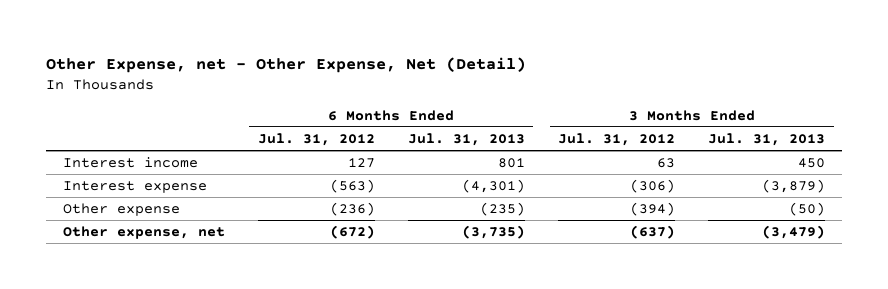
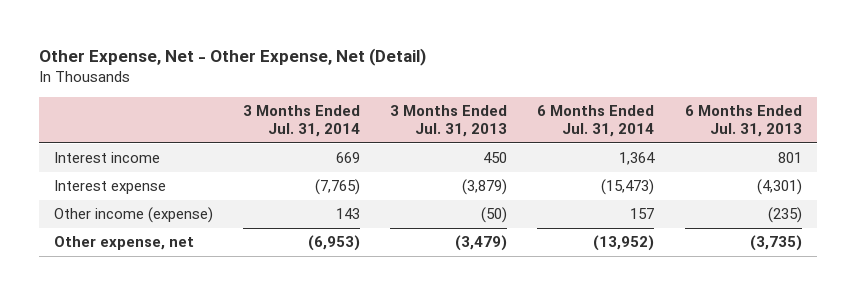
[45,56,526,73] Other Expense, net - Other Expense, Net (Detail) -> [39,48,427,67] Other Expense, Net - Other Expense, Net (Detail)
[257,132,375,146] Jul. 31, 2012 -> none
[558,132,676,146] Jul. 31, 2012 -> none
none -> [243,105,361,138] 3 Months Ended Jul. 31, 2014
none -> [537,105,655,138] 6 Months Ended Jul. 31, 2014
[62,202,180,216] Other expense -> [54,207,214,224] Other income (expense)

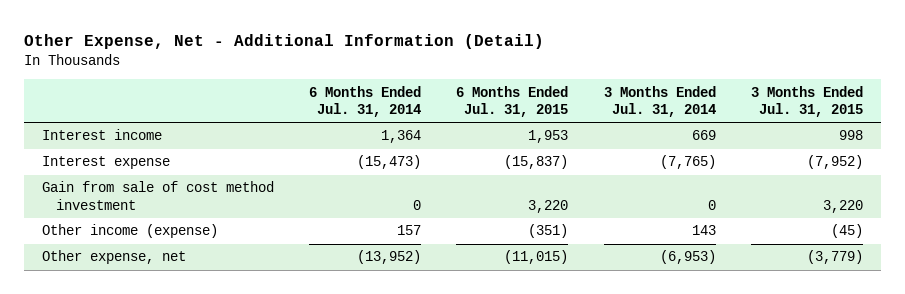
[39,48,427,67] Other Expense, Net - Other Expense, Net (Detail) -> [24,34,545,50] Other Expense, Net - Additional Information (Detail)
[390,105,508,138] 3 Months Ended Jul. 31, 2013 -> none
[684,105,802,138] 6 Months Ended Jul. 31, 2013 -> none
none -> [456,85,569,118] 6 Months Ended Jul. 31, 2015
none -> [751,85,864,118] 3 Months Ended Jul. 31, 2015
none -> [41,181,274,210] Gain from sale of cost method investment

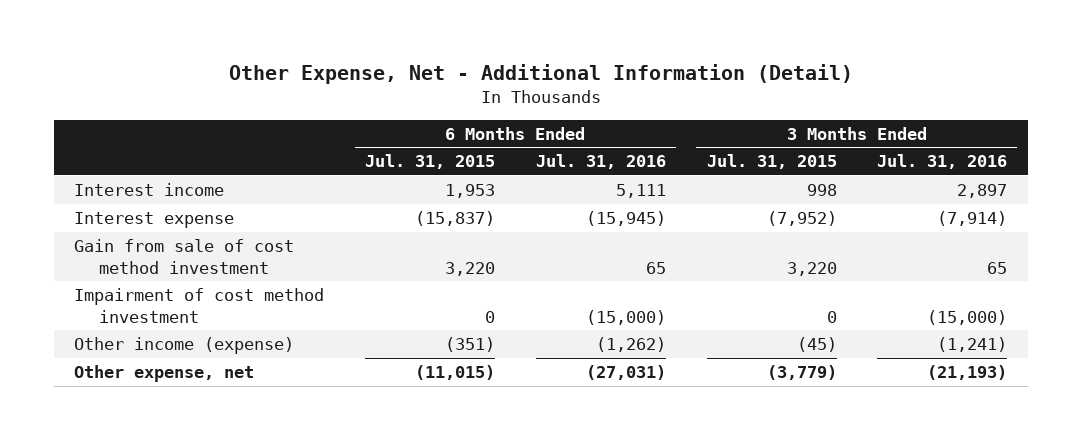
[309,85,422,118] 6 Months Ended Jul. 31, 2014 -> none
[603,85,716,118] 3 Months Ended Jul. 31, 2014 -> none
none -> [535,154,666,170] Jul. 31, 2016
none -> [877,154,1008,170] Jul. 31, 2016
none -> [74,287,325,323] Impairment of cost method investment

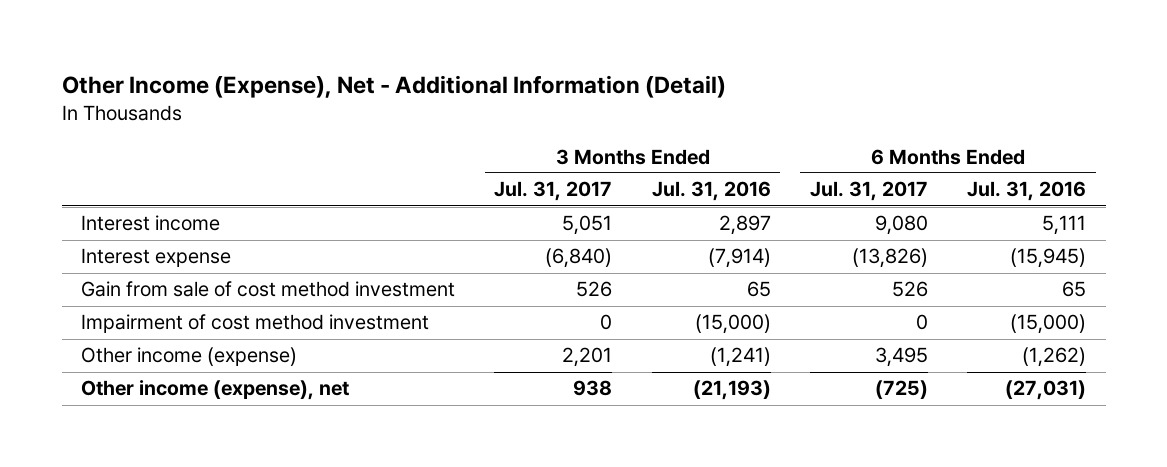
[228,64,853,85] Other Expense, Net - Additional Information (Detail) -> [61,74,726,98] Other Income (Expense), Net - Additional Information (Detail)
[365,154,496,170] Jul. 31, 2015 -> none
[706,154,837,170] Jul. 31, 2015 -> none
none -> [494,181,613,202] Jul. 31, 2017
none -> [809,181,928,202] Jul. 31, 2017
[74,364,255,382] Other expense, net -> [81,380,350,401] Other income (expense), net

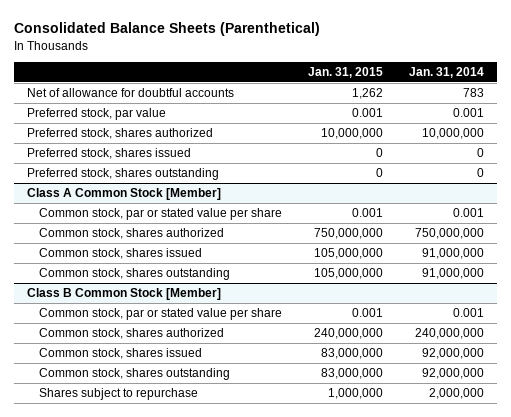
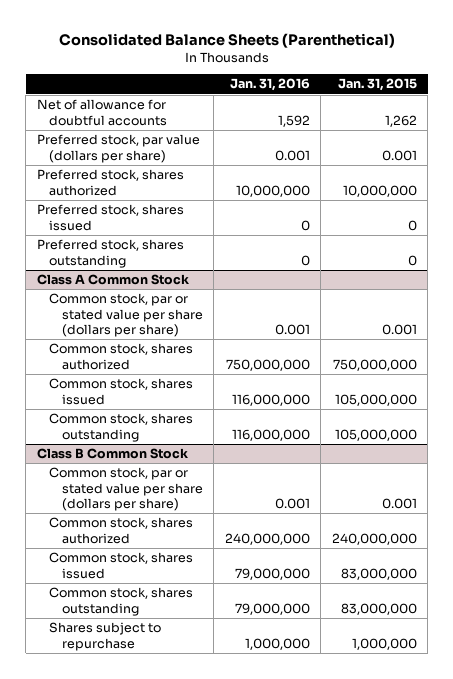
[409,66,485,78] Jan. 31, 2014 -> none
none -> [229,78,310,92] Jan. 31, 2016
[27,108,167,121] Preferred stock, par value -> [36,134,200,163] Preferred stock, par value (dollars per share)
[27,188,222,201] Class A Common Stock [Member] -> [36,274,189,286] Class A Common Stock
[39,208,283,221] Common stock, par or stated value per share -> [49,293,203,338] Common stock, par or stated value per share (dollars per share)
[27,288,222,301] Class B Common Stock [Member] -> [36,448,188,460] Class B Common Stock
[39,308,283,321] Common stock, par or stated value per share -> [49,467,203,512] Common stock, par or stated value per share (dollars per share)

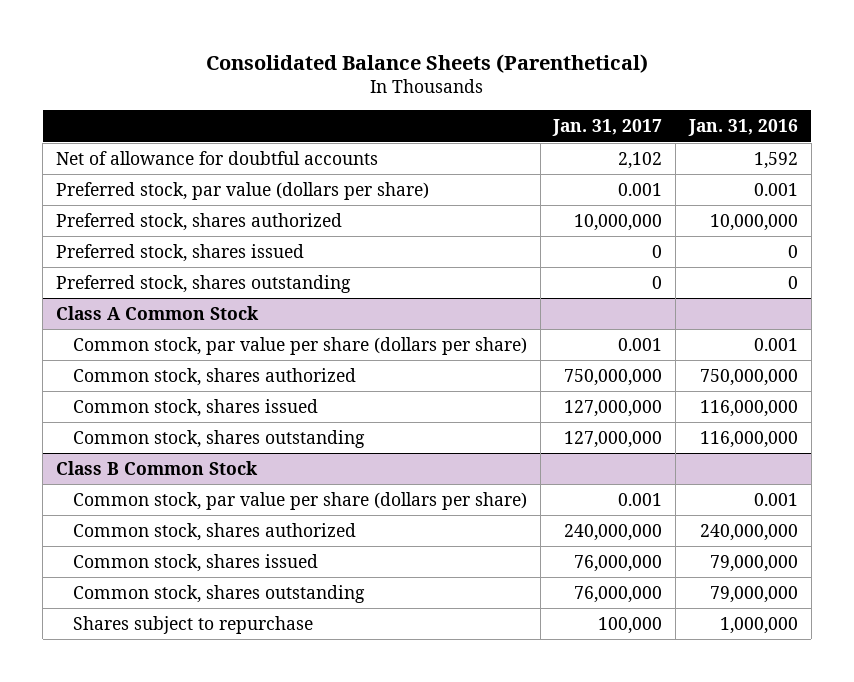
[337,78,417,92] Jan. 31, 2015 -> none
none -> [552,119,663,137] Jan. 31, 2017
[49,293,203,338] Common stock, par or stated value per share (dollars per share) -> [72,336,527,355] Common stock, par value per share (dollars per share)
[49,467,203,512] Common stock, par or stated value per share (dollars per share) -> [72,491,527,510] Common stock, par value per share (dollars per share)

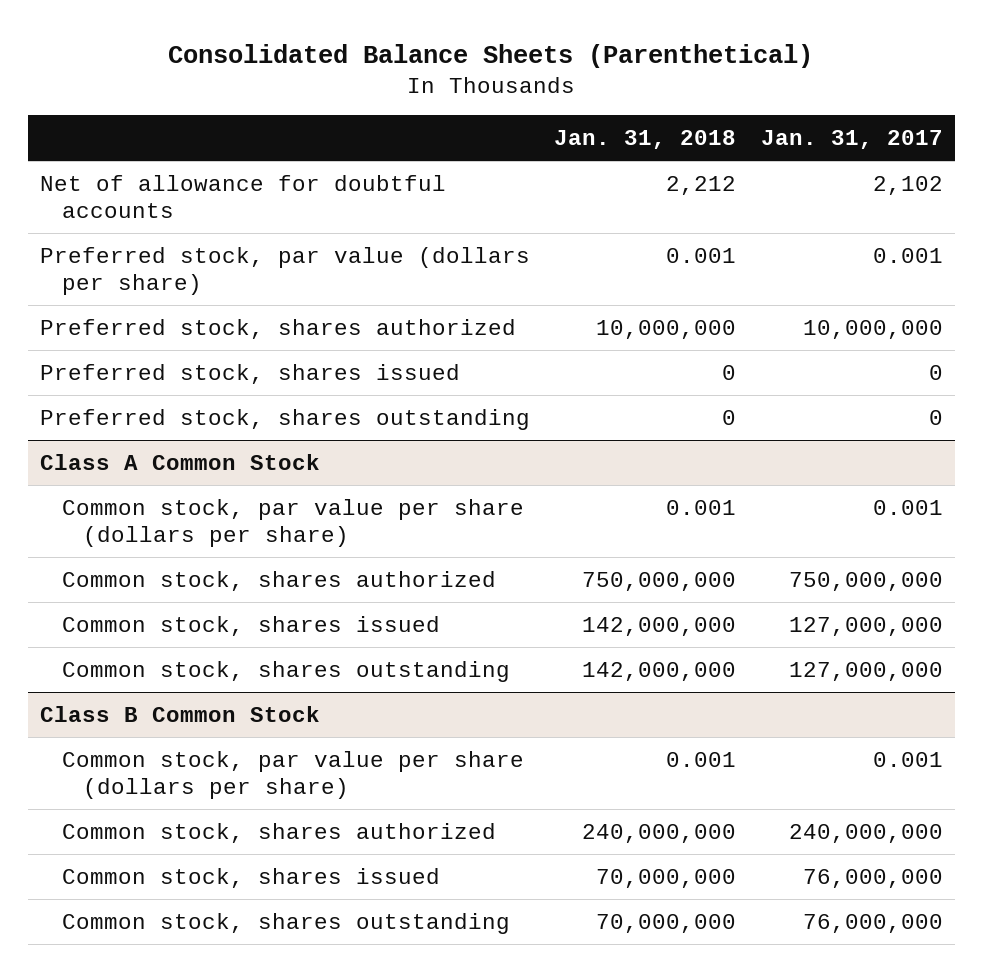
[688,119,799,137] Jan. 31, 2016 -> none
none -> [554,130,737,150] Jan. 31, 2018
[72,615,313,634] Shares subject to repurchase -> none

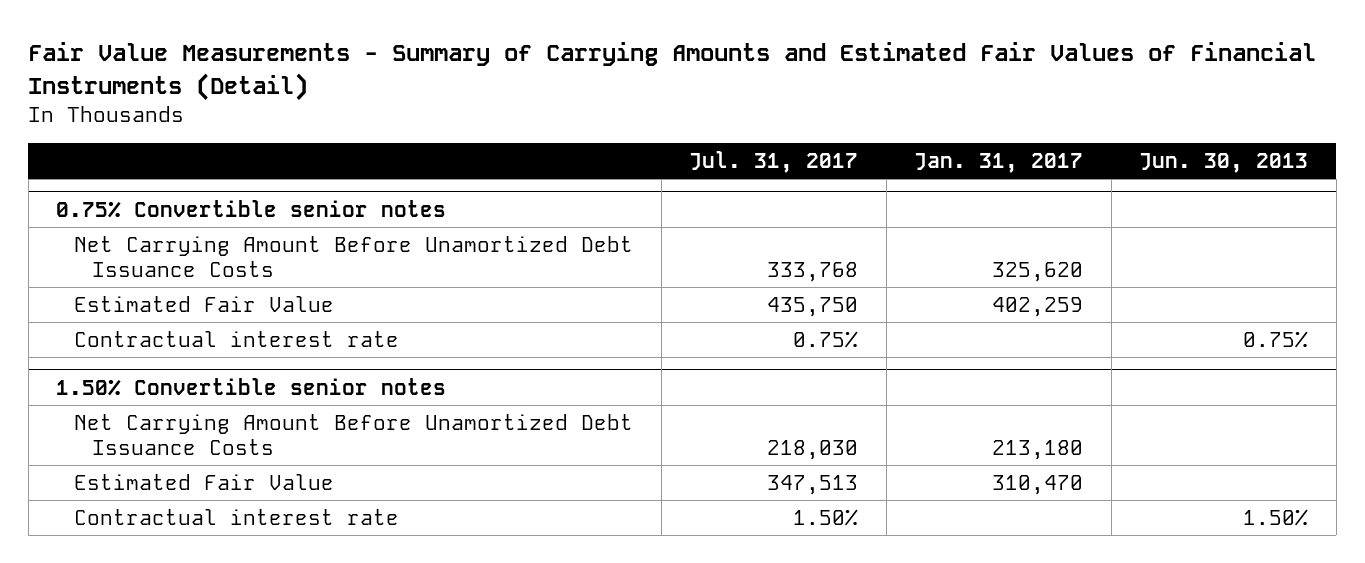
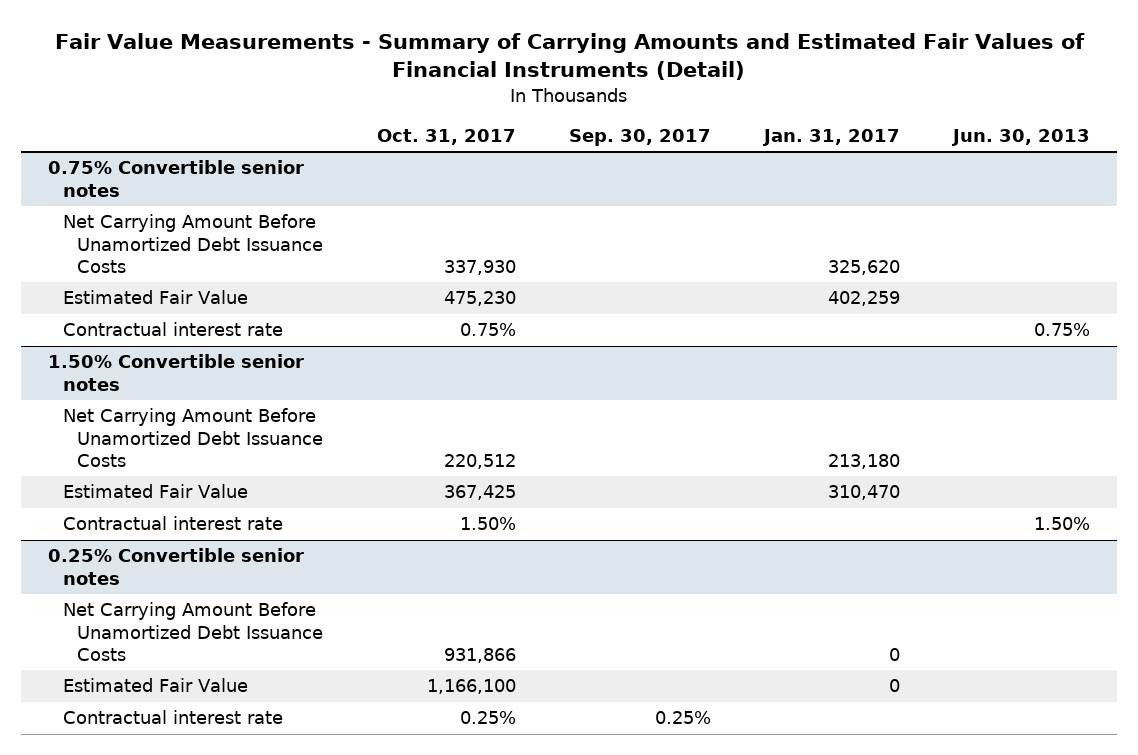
[689,151,859,174] Jul. 31, 2017 -> none
none -> [376,128,516,145] Oct. 31, 2017
none -> [568,128,711,146] Sep. 30, 2017
none -> [47,548,304,585] 0.25% Convertible senior notes
none -> [62,602,324,661] Net Carrying Amount Before Unamortized Debt Issuance Costs
none -> [62,678,248,693] Estimated Fair Value
none -> [62,710,283,725] Contractual interest rate

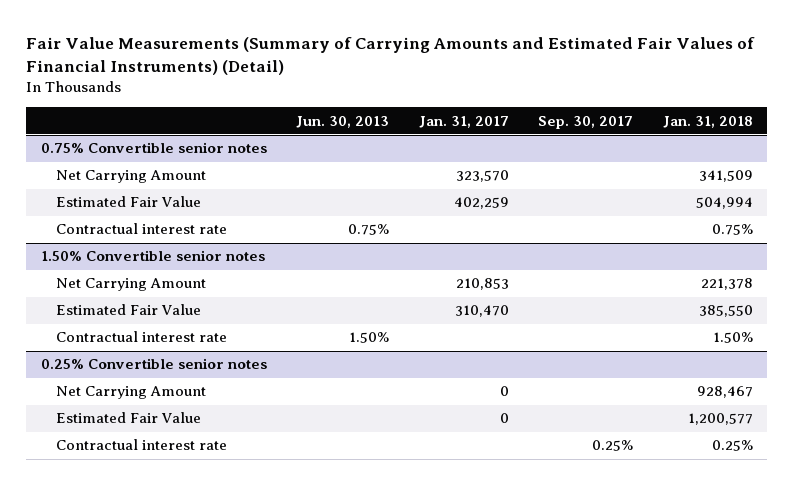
[54,33,1085,81] Fair Value Measurements - Summary of Carrying Amounts and Estimated Fair Values of Financial Instruments (Detail) -> [26,37,756,76] Fair Value Measurements (Summary of Carrying Amounts and Estimated Fair Values of Financial Instruments) (Detail)
[376,128,516,145] Oct. 31, 2017 -> none
none -> [662,115,753,128] Jan. 31, 2018
[62,214,324,273] Net Carrying Amount Before Unamortized Debt Issuance Costs -> [55,170,206,184] Net Carrying Amount
[827,259,900,275] 325,620 -> [455,170,509,183] 323,570
[62,408,324,467] Net Carrying Amount Before Unamortized Debt Issuance Costs -> [55,278,206,292] Net Carrying Amount
[827,453,900,469] 213,180 -> [455,278,509,291] 210,853
[62,602,324,661] Net Carrying Amount Before Unamortized Debt Issuance Costs -> [55,386,206,400] Net Carrying Amount

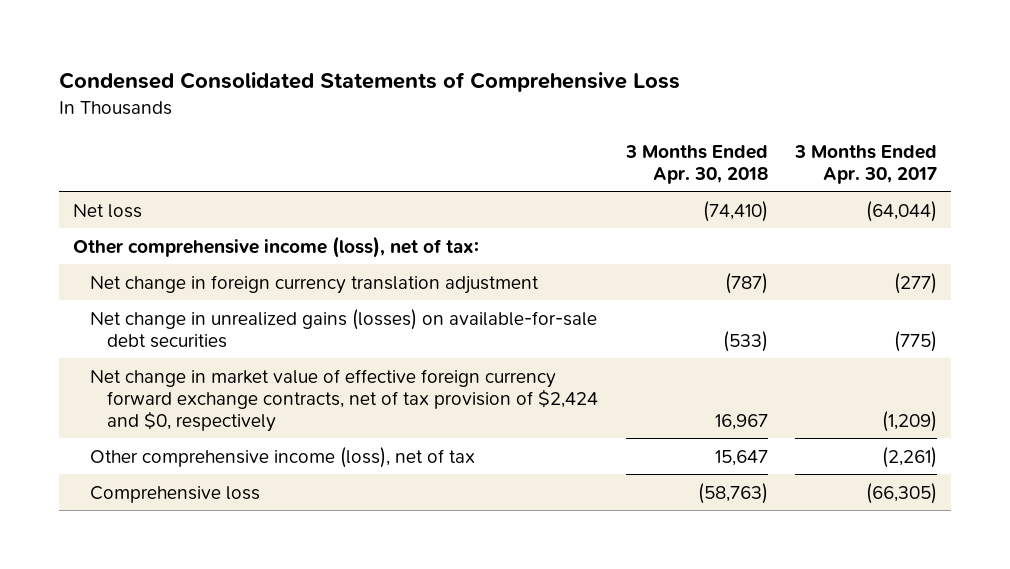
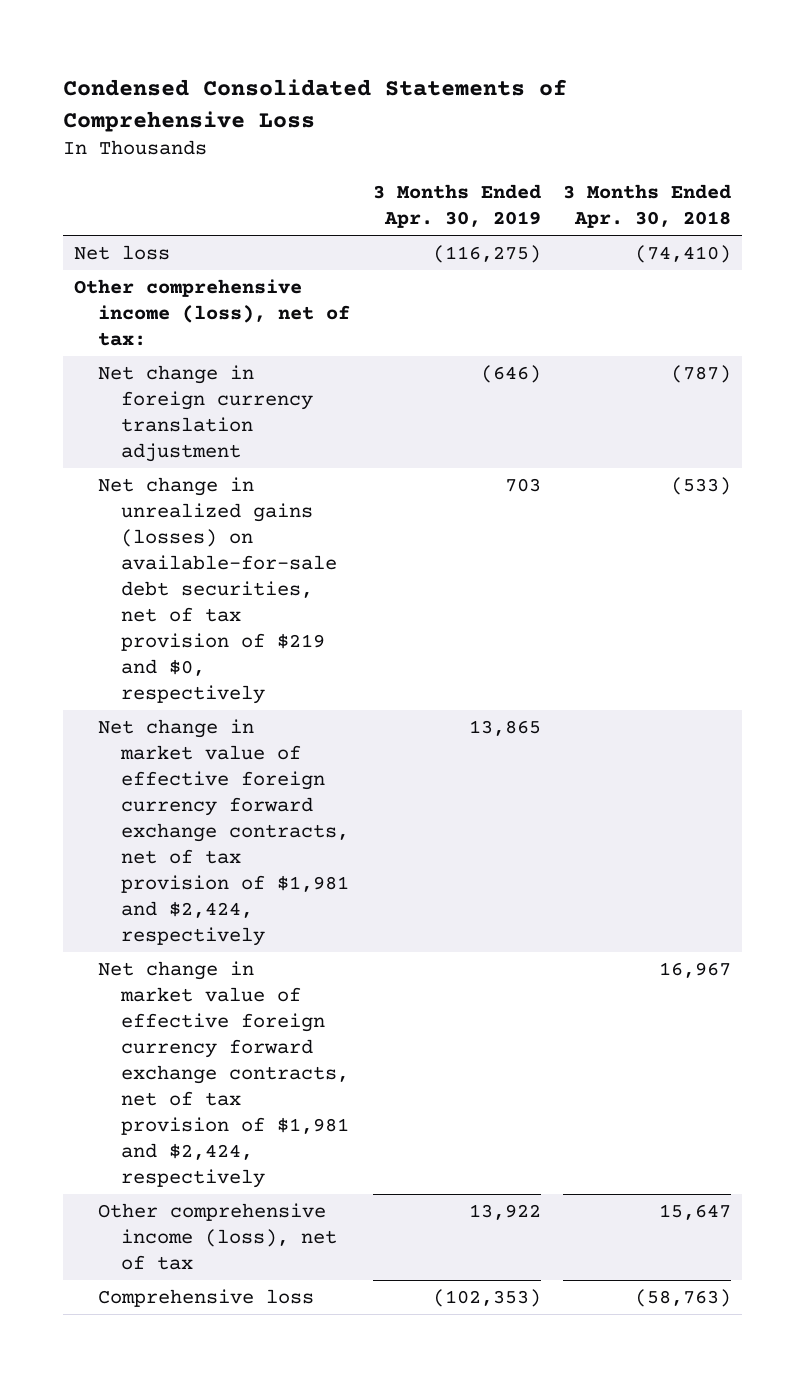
[794,144,938,184] 3 Months Ended Apr. 30, 2017 -> none
none -> [372,184,541,229] 3 Months Ended Apr. 30, 2019
[89,308,597,348] Net change in unrealized gains (losses) on available-for-sale debt securities -> [97,477,338,704] Net change in unrealized gains (losses) on available-for-sale debt securities, net of tax provision of $219 and $0, respectively
none -> [97,719,350,946] Net change in market value of effective foreign currency forward exchange contracts, net of tax provision of $1,981 and $2,424, respectively
[89,368,598,432] Net change in market value of effective foreign currency forward exchange contracts, net of tax provision of $2,424 and $0, respectively -> [97,961,350,1188] Net change in market value of effective foreign currency forward exchange contracts, net of tax provision of $1,981 and $2,424, respectively

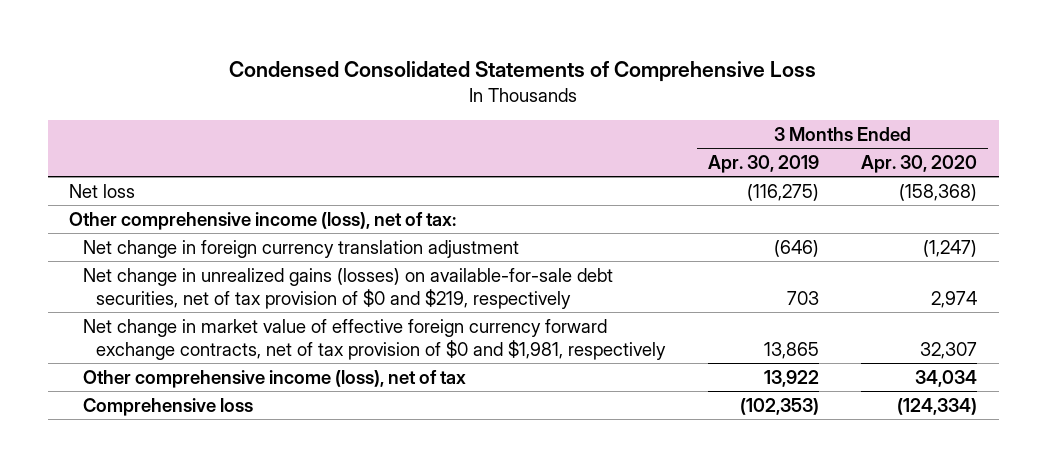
[563,184,732,229] 3 Months Ended Apr. 30, 2018 -> none
none -> [861,154,978,173] Apr. 30, 2020
[97,961,350,1188] Net change in market value of effective foreign currency forward exchange contracts, net of tax provision of $1,981 and $2,424, respectively -> none
[97,477,338,704] Net change in unrealized gains (losses) on available-for-sale debt securities, net of tax provision of $219 and $0, respectively -> [82,267,613,309] Net change in unrealized gains (losses) on available-for-sale debt securities, net of tax provision of $0 and $219, respectively
[97,719,350,946] Net change in market value of effective foreign currency forward exchange contracts, net of tax provision of $1,981 and $2,424, respectively -> [82,318,667,360] Net change in market value of effective foreign currency forward exchange contracts, net of tax provision of $0 and $1,981, respectively

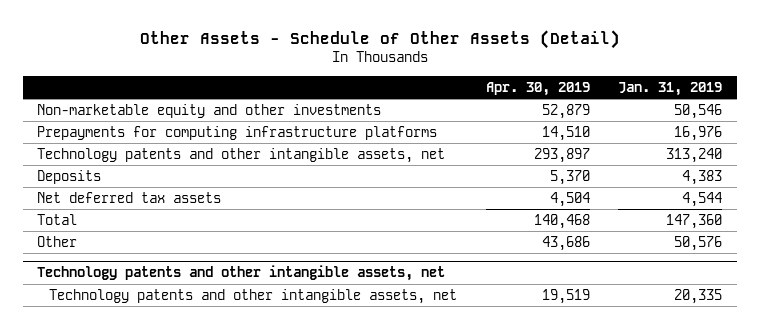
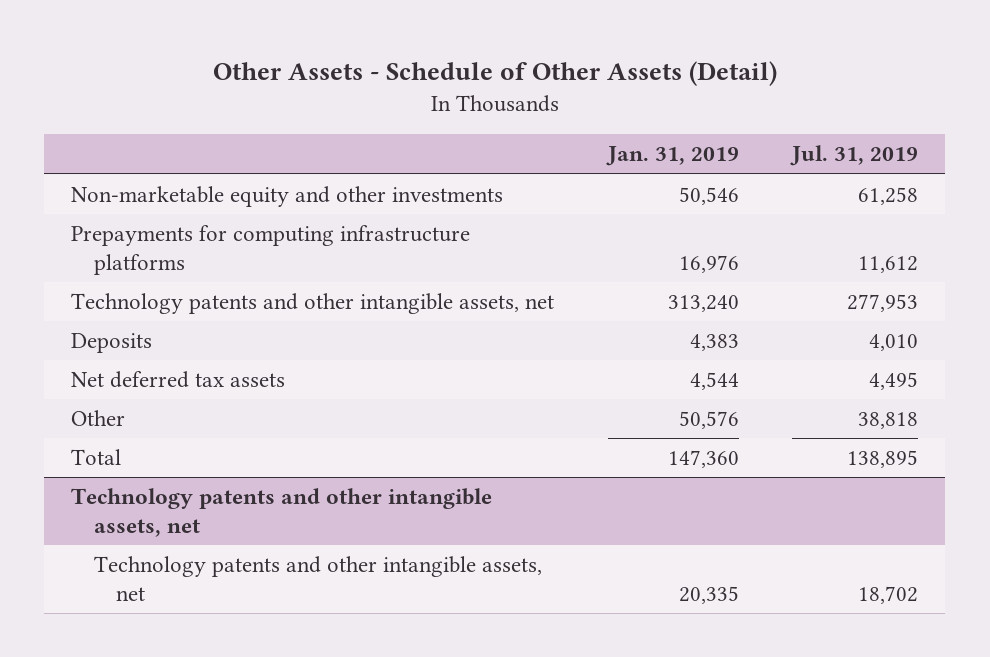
[485,81,590,96] Apr. 30, 2019 -> none
none -> [790,145,919,167] Jul. 31, 2019
[37,213,78,225] Total -> [71,449,122,466] Total

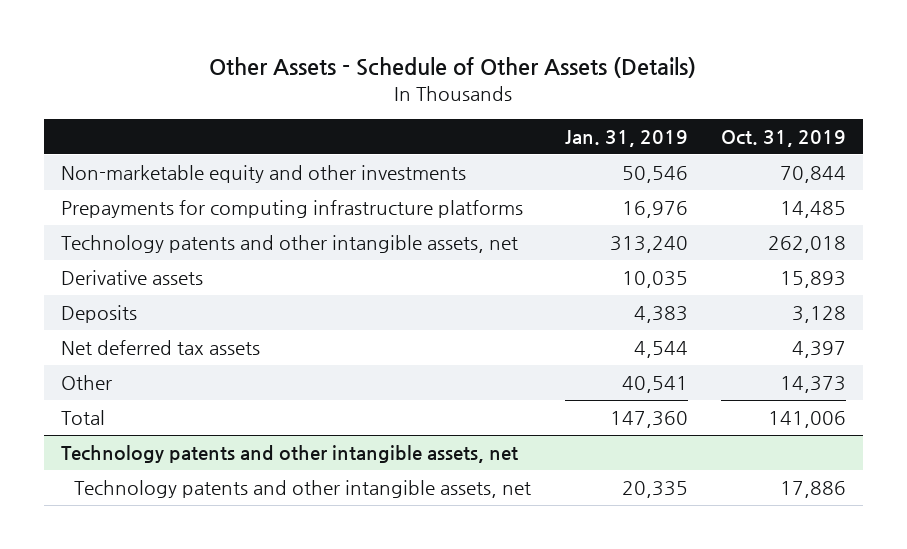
[212,61,777,87] Other Assets - Schedule of Other Assets (Detail) -> [209,56,697,78] Other Assets - Schedule of Other Assets (Details)
[790,145,919,167] Jul. 31, 2019 -> none
none -> [721,129,847,147] Oct. 31, 2019
none -> [60,270,203,286] Derivative assets
[678,411,739,430] 50,576 -> [621,376,688,394] 40,541

